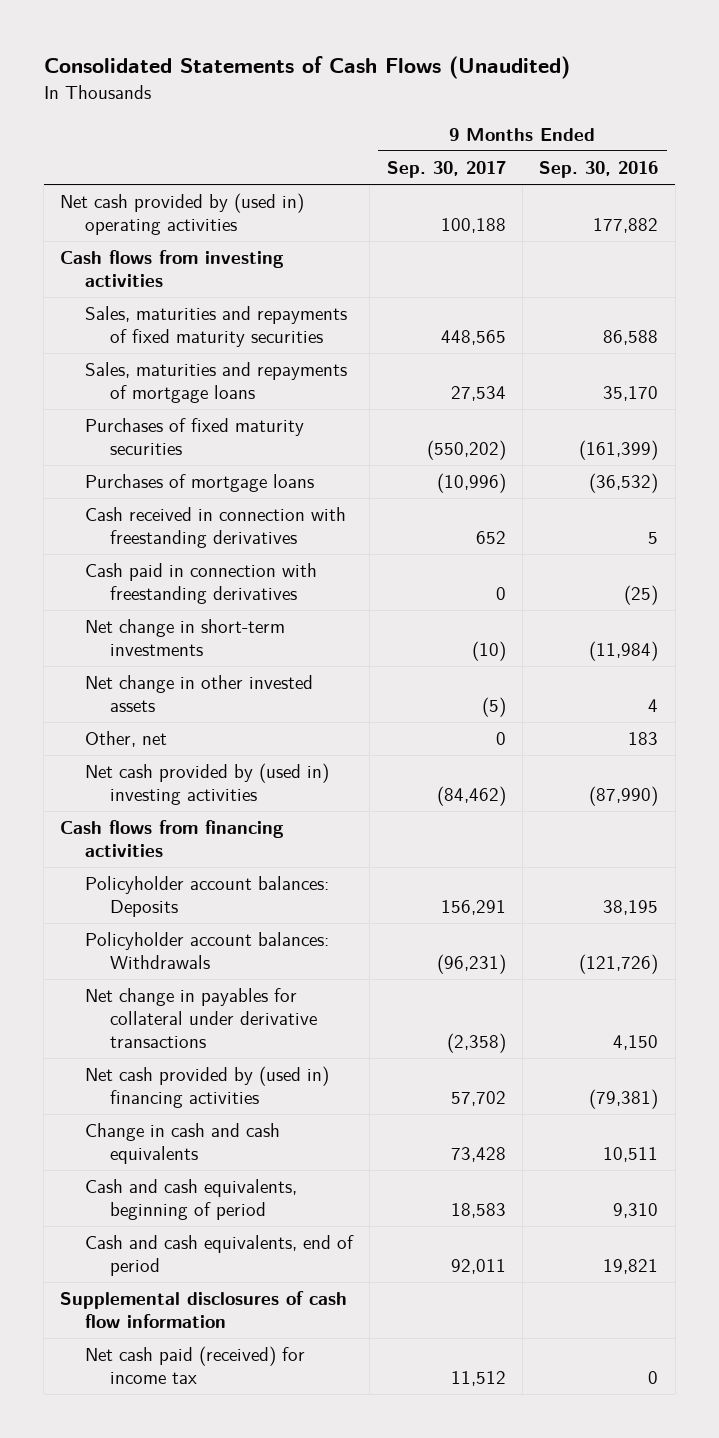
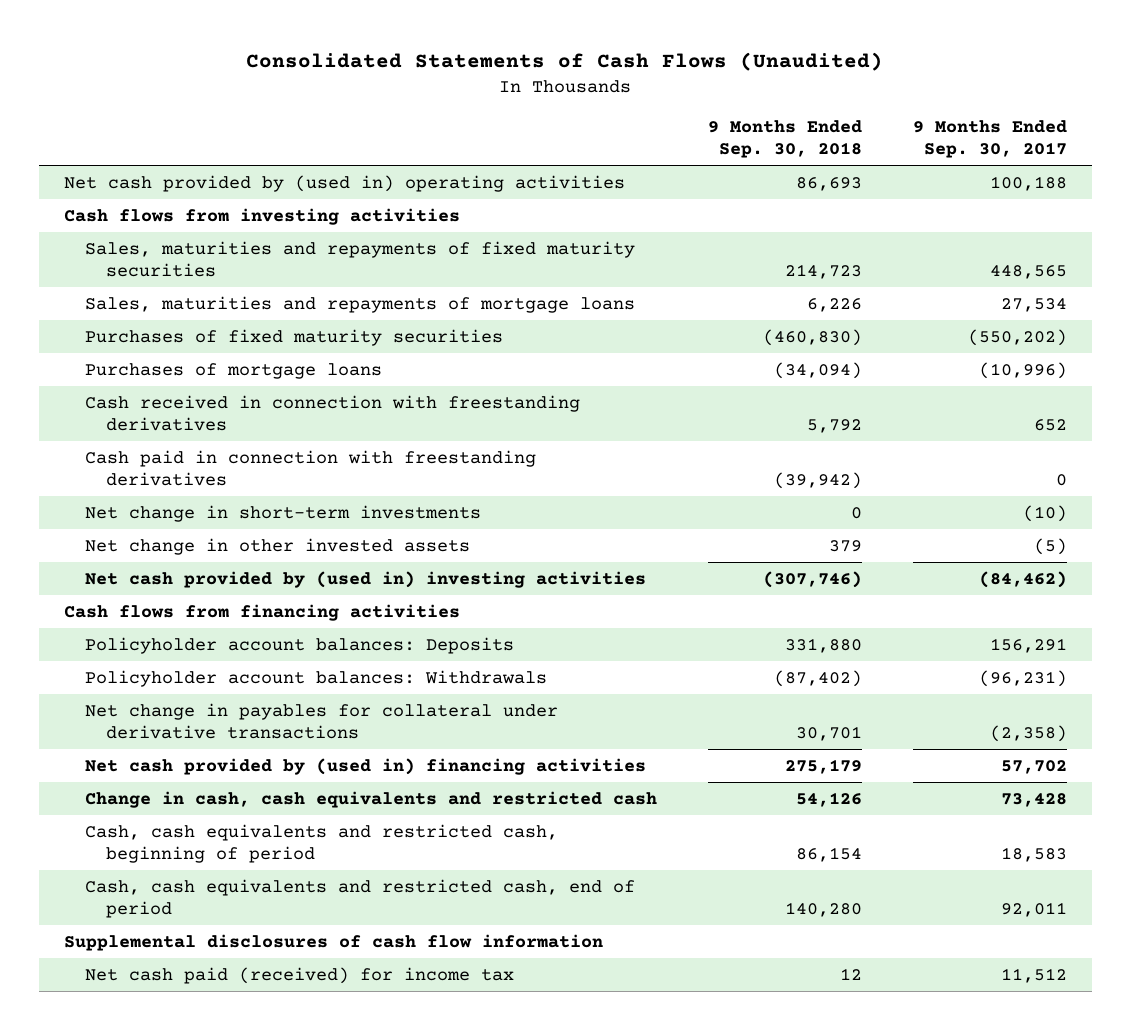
[539,161,659,179] Sep. 30, 2016 -> none
none -> [707,120,862,159] 9 Months Ended Sep. 30, 2018
[85,731,168,748] Other, net -> none
[85,1123,281,1165] Change in cash and cash equivalents -> [85,790,658,808] Change in cash, cash equivalents and restricted cash
[85,1179,298,1221] Cash and cash equivalents, beginning of period -> [85,823,559,863] Cash, cash equivalents and restricted cash, beginning of period
[85,1235,355,1277] Cash and cash equivalents, end of period -> [85,878,636,918] Cash, cash equivalents and restricted cash, end of period

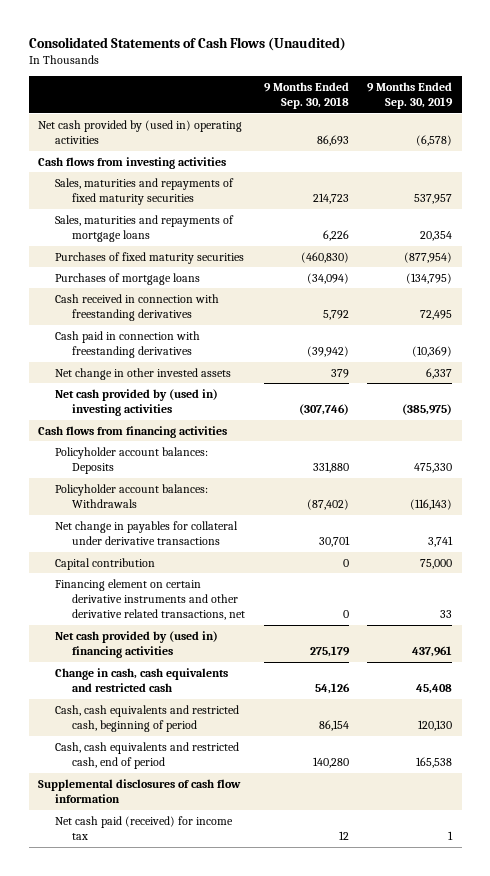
[912,120,1067,159] 9 Months Ended Sep. 30, 2017 -> none
none -> [367,81,454,110] 9 Months Ended Sep. 30, 2019
[85,504,482,522] Net change in short-term investments -> none
none -> [55,557,156,570] Capital contribution
none -> [55,578,246,621] Financing element on certain derivative instruments and other derivative related transactions, net

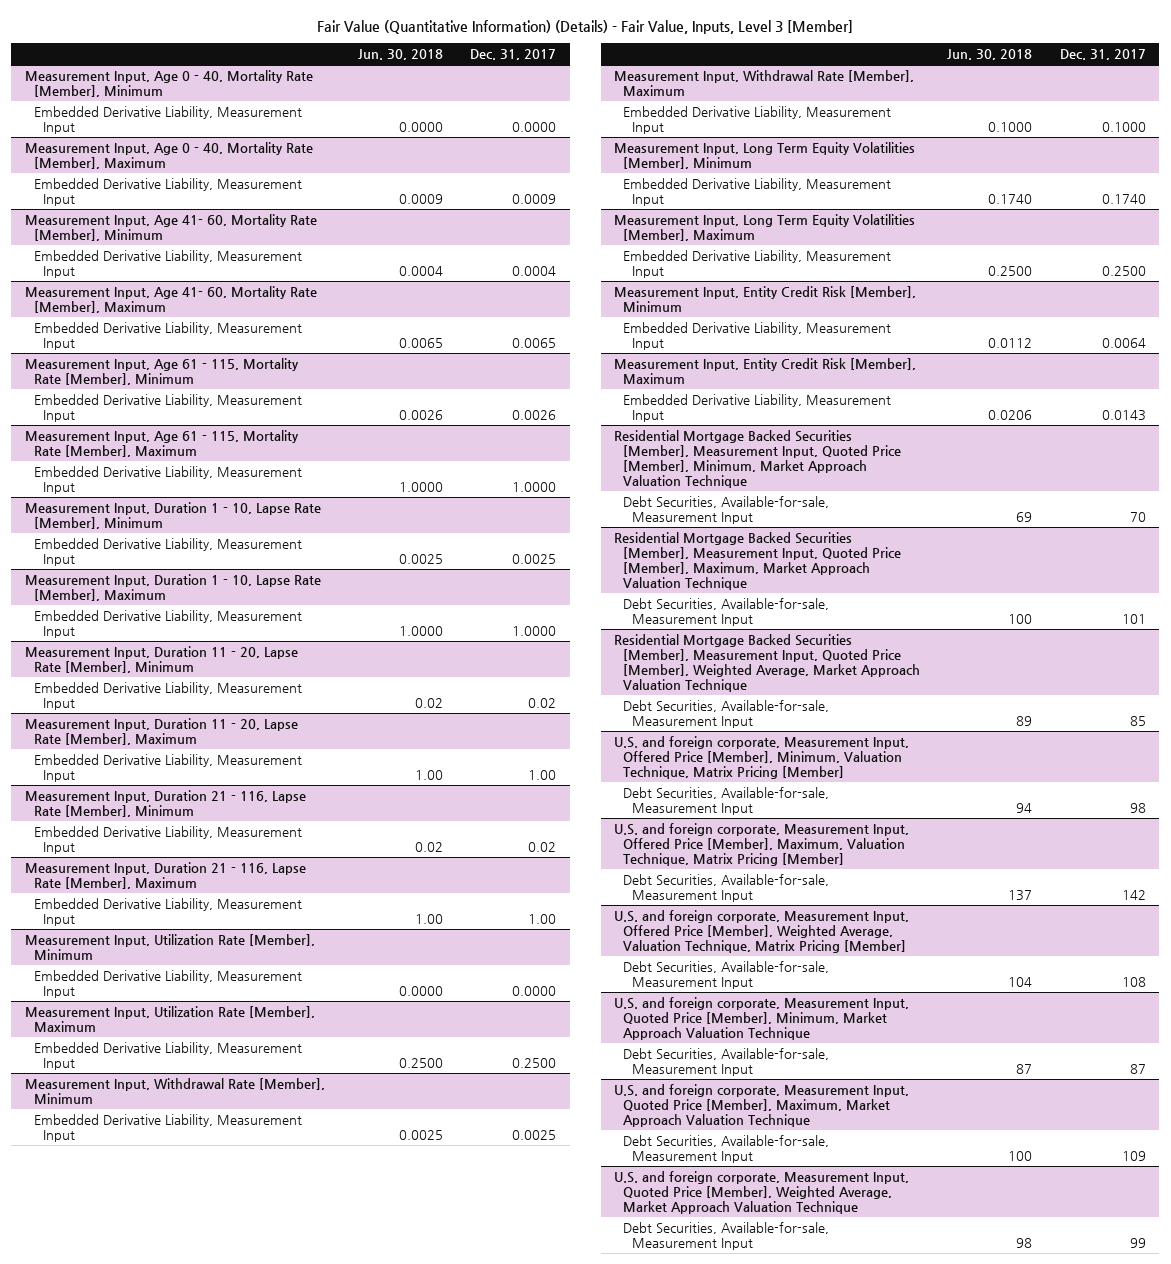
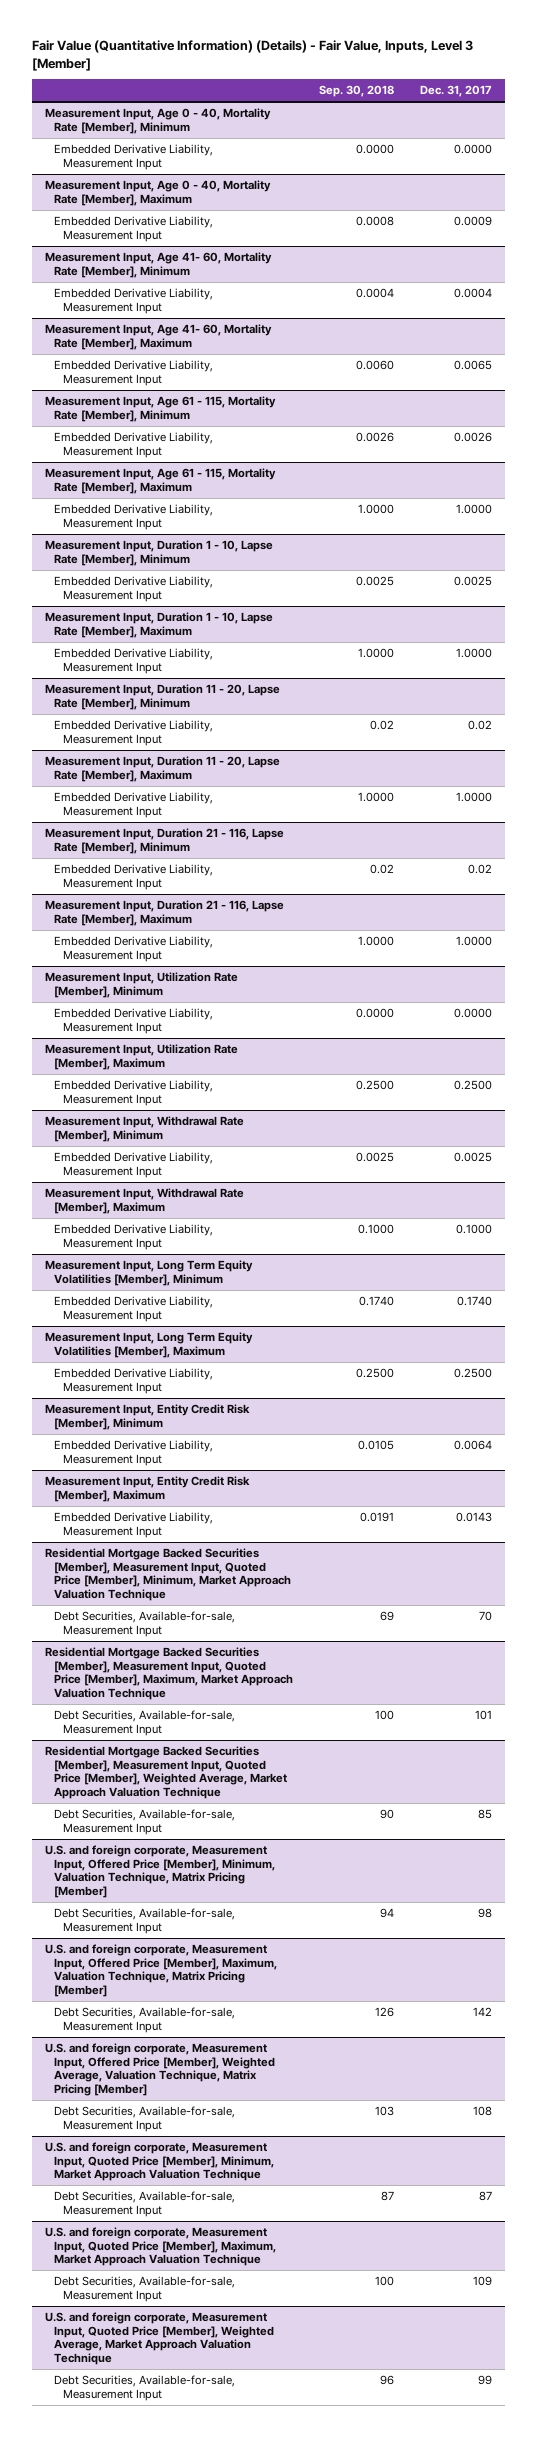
[358,48,444,60] Jun. 30, 2018 -> none
none -> [318,85,394,98] Sep. 30, 2018
[528,769,557,780] 1.00 -> [455,792,492,803] 1.0000
[528,913,557,924] 1.00 -> [455,936,492,947] 1.0000

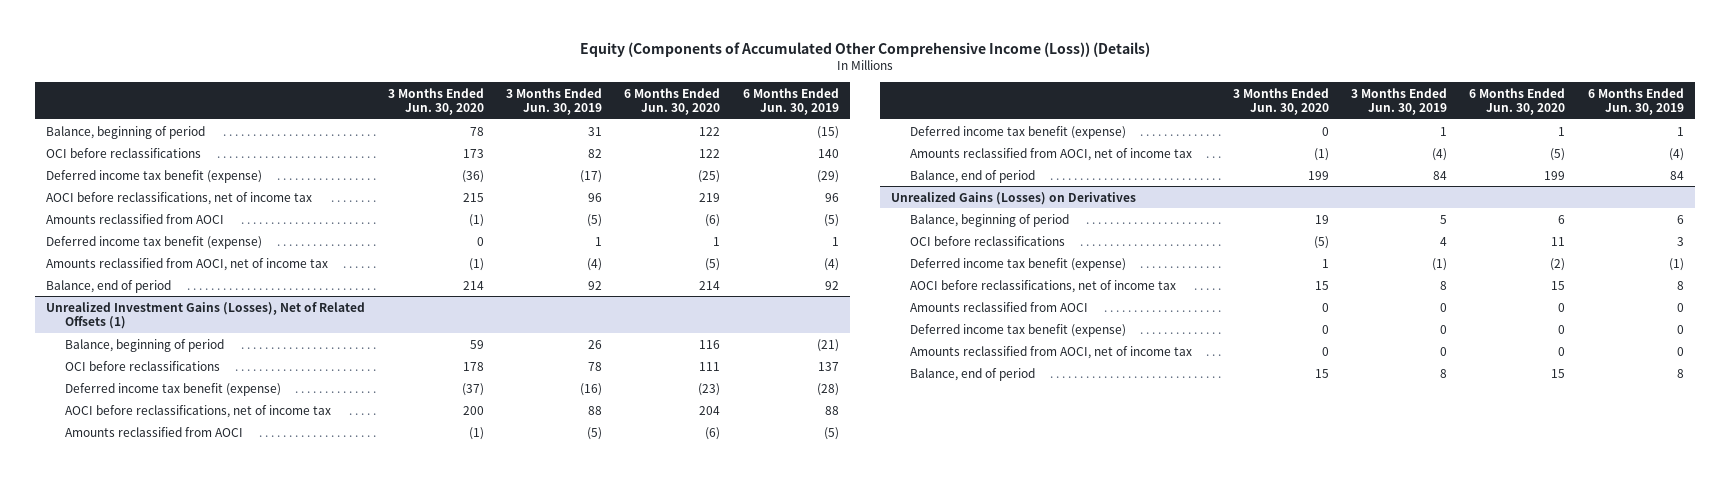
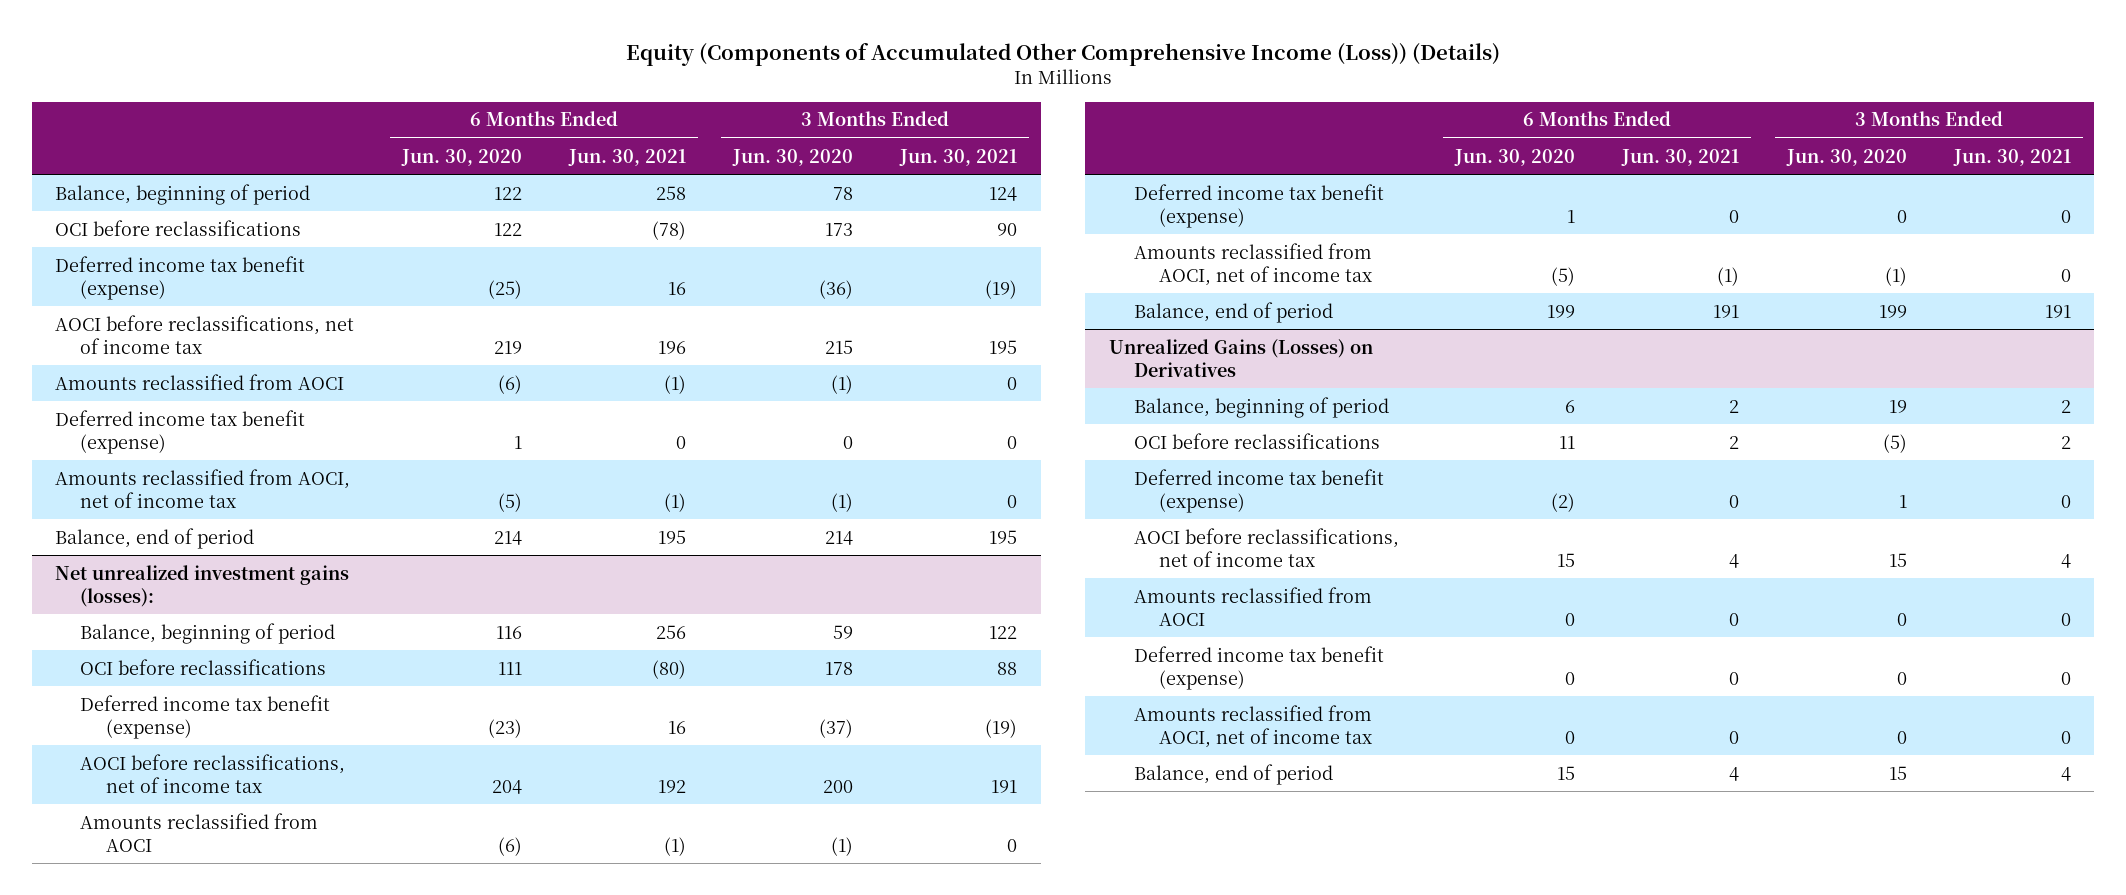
[505,87,602,116] 3 Months Ended Jun. 30, 2019 -> none
[742,87,839,116] 6 Months Ended Jun. 30, 2019 -> none
none -> [567,148,686,166] Jun. 30, 2021
none -> [899,148,1018,166] Jun. 30, 2021
[46,301,366,330] Unrealized Investment Gains (Losses), Net of Related Offsets (1) -> [55,564,350,607] Net unrealized investment gains (losses):

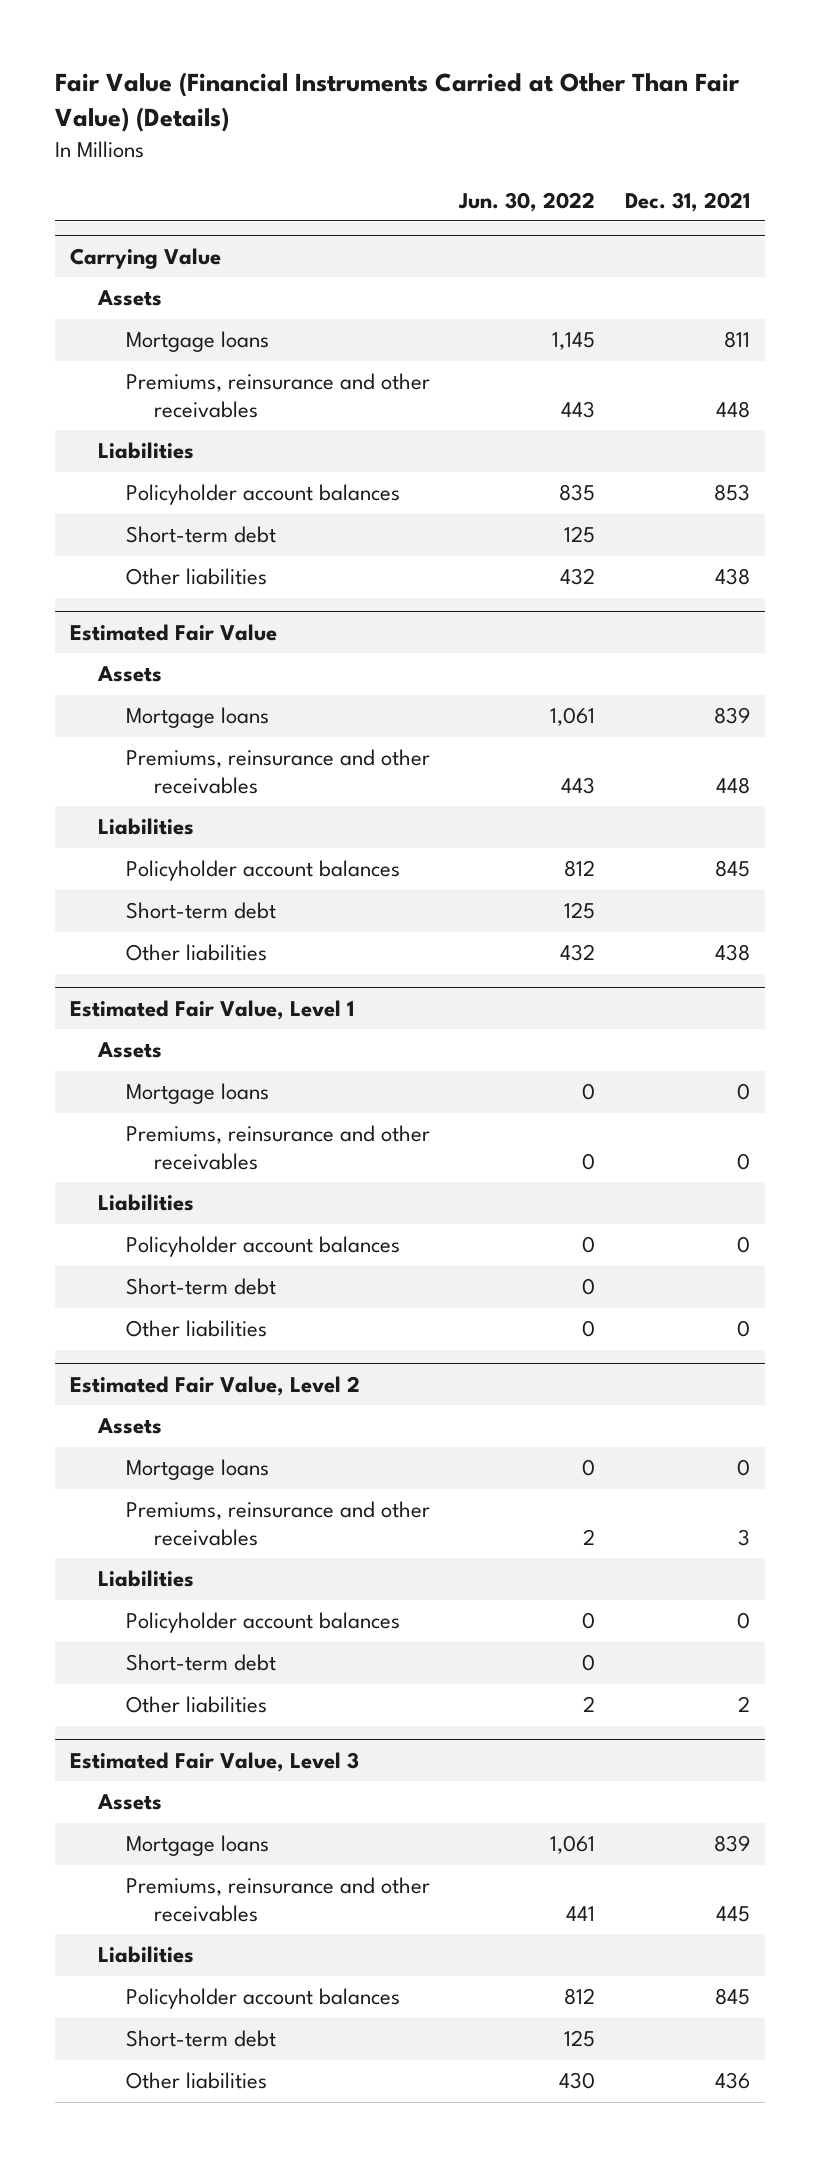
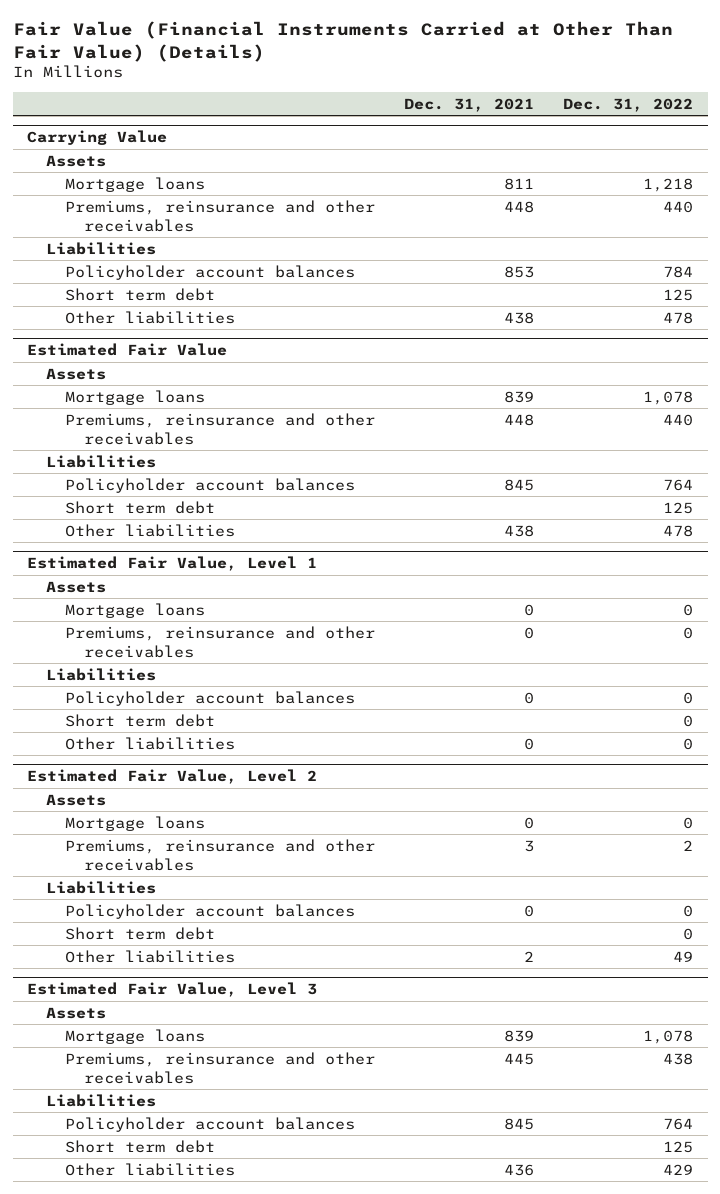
[458,191,596,212] Jun. 30, 2022 -> none
none -> [563,97,694,112] Dec. 31, 2022
[125,526,276,544] Short-term debt -> [65,287,216,301] Short term debt
[125,902,276,920] Short-term debt -> [65,500,216,514] Short term debt
[125,1278,276,1296] Short-term debt -> [65,713,216,727] Short term debt
[125,1654,276,1672] Short-term debt -> [65,926,216,940] Short term debt
[125,2030,276,2048] Short-term debt -> [65,1139,216,1153] Short term debt

